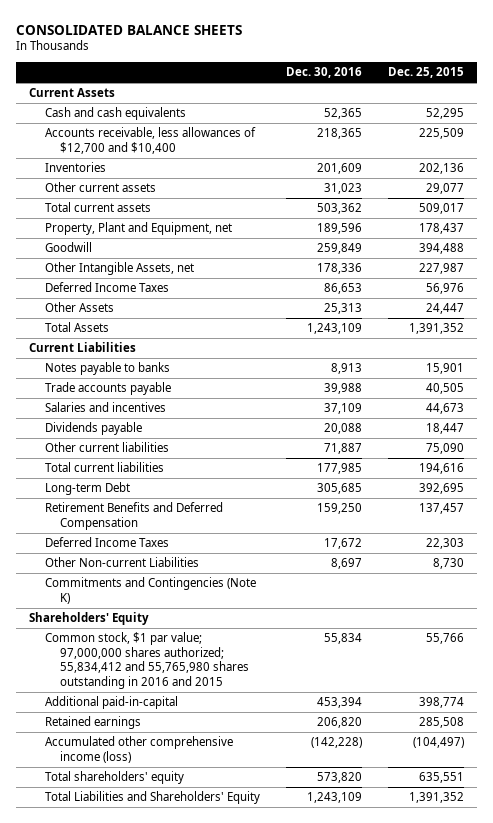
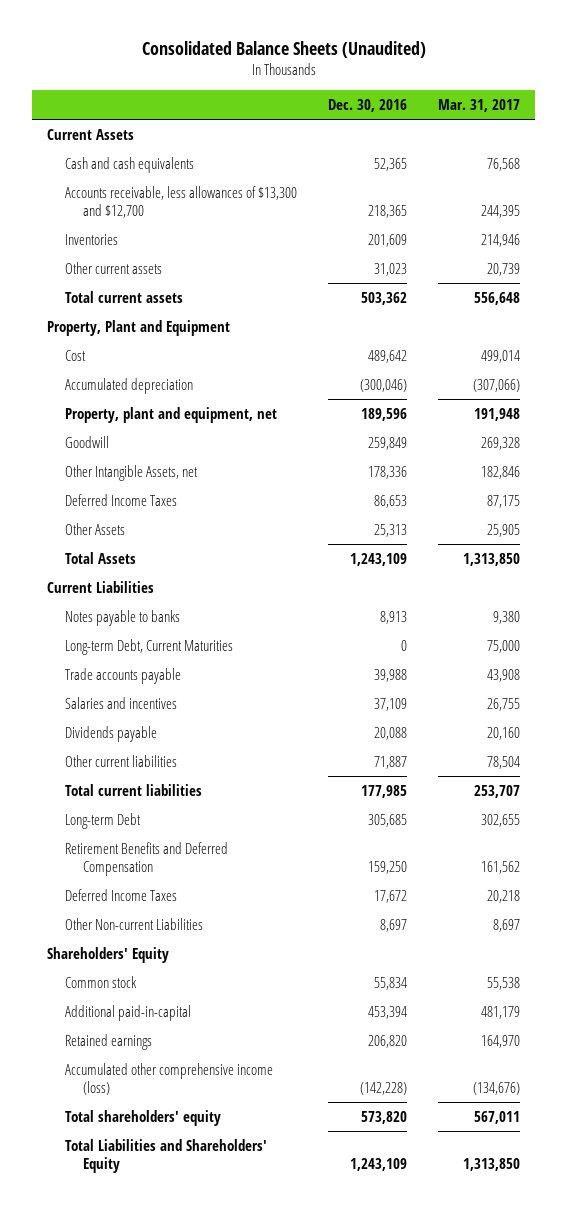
[16,24,243,35] CONSOLIDATED BALANCE SHEETS -> [141,41,426,59] Consolidated Balance Sheets (Unaudited)
[387,67,464,79] Dec. 25, 2015 -> none
none -> [437,99,520,113] Mar. 31, 2017
[44,127,256,154] Accounts receivable, less allowances of $12,700 and $10,400 -> [64,185,297,219] Accounts receivable, less allowances of $13,300 and $12,700
none -> [47,319,231,336] Property, Plant and Equipment
none -> [64,349,86,361] Cost
none -> [64,377,193,394] Accumulated depreciation
[44,222,232,236] Property, Plant and Equipment, net -> [64,406,277,423] Property, plant and equipment, net
none -> [64,638,233,655] Long-term Debt, Current Maturities
[44,577,256,604] Commitments and Contingencies (Note K) -> none
[44,632,249,689] Common stock, $1 par value; 97,000,000 shares authorized; 55,834,412 and 55,765,980 shares outstanding in 2016 and 2015 -> [64,975,137,988] Common stock

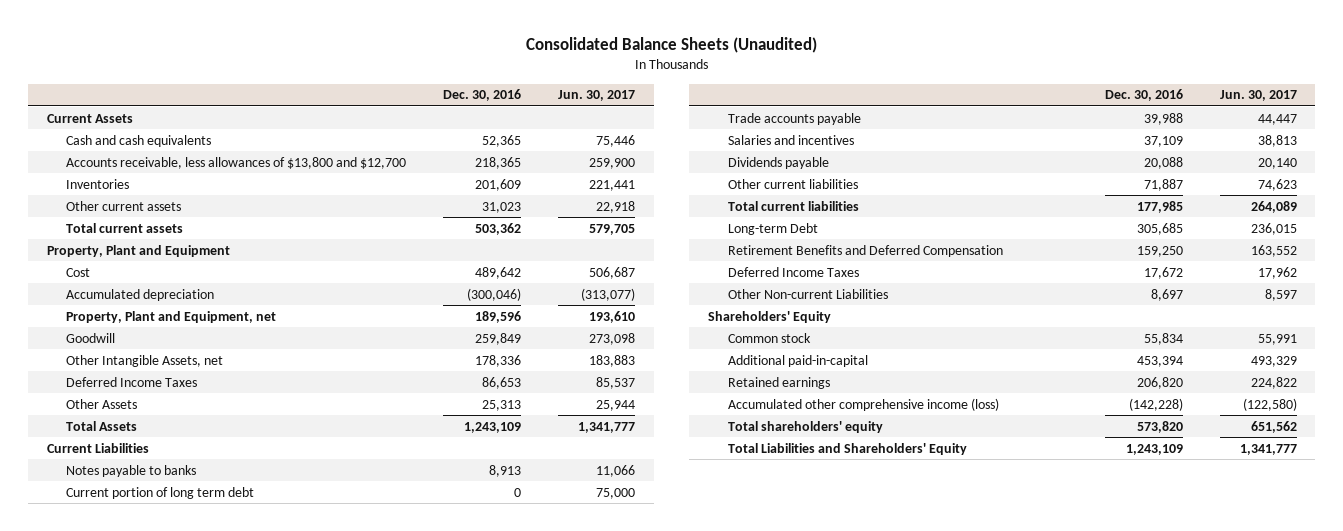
[437,99,520,113] Mar. 31, 2017 -> none
none -> [558,90,636,102] Jun. 30, 2017
[64,185,297,219] Accounts receivable, less allowances of $13,300 and $12,700 -> [66,156,407,169] Accounts receivable, less allowances of $13,800 and $12,700
[64,406,277,423] Property, plant and equipment, net -> [66,310,277,323] Property, Plant and Equipment, net
[64,638,233,655] Long-term Debt, Current Maturities -> [66,486,255,499] Current portion of long term debt

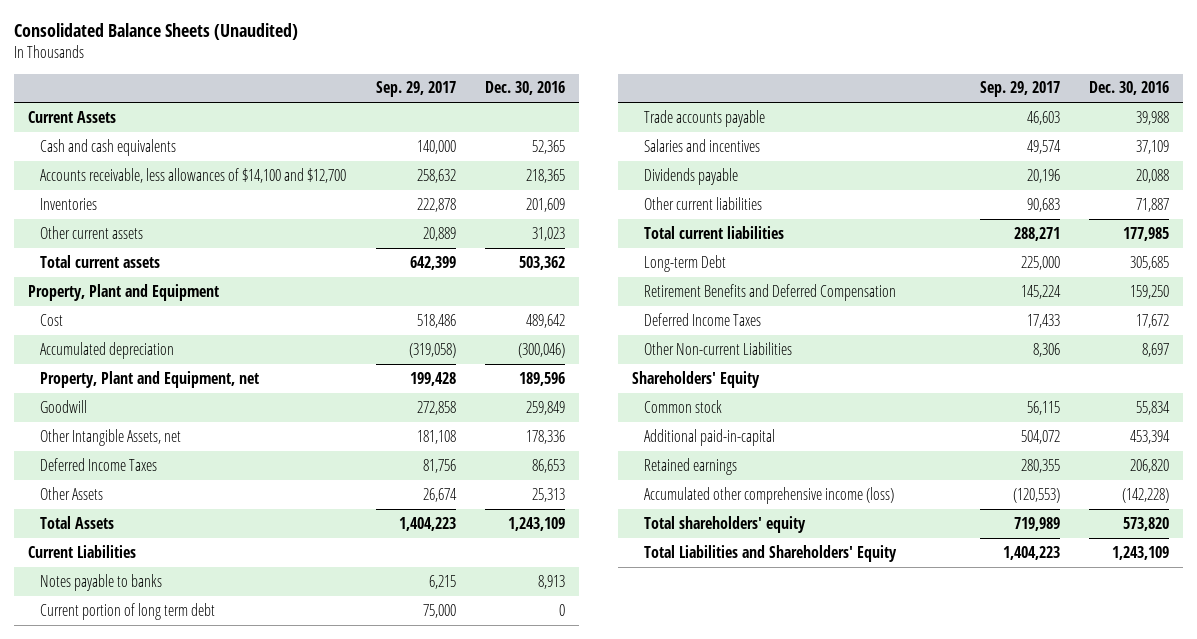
[558,90,636,102] Jun. 30, 2017 -> none
none -> [375,81,456,98] Sep. 29, 2017
[66,156,407,169] Accounts receivable, less allowances of $13,800 and $12,700 -> [40,167,347,183] Accounts receivable, less allowances of $14,100 and $12,700

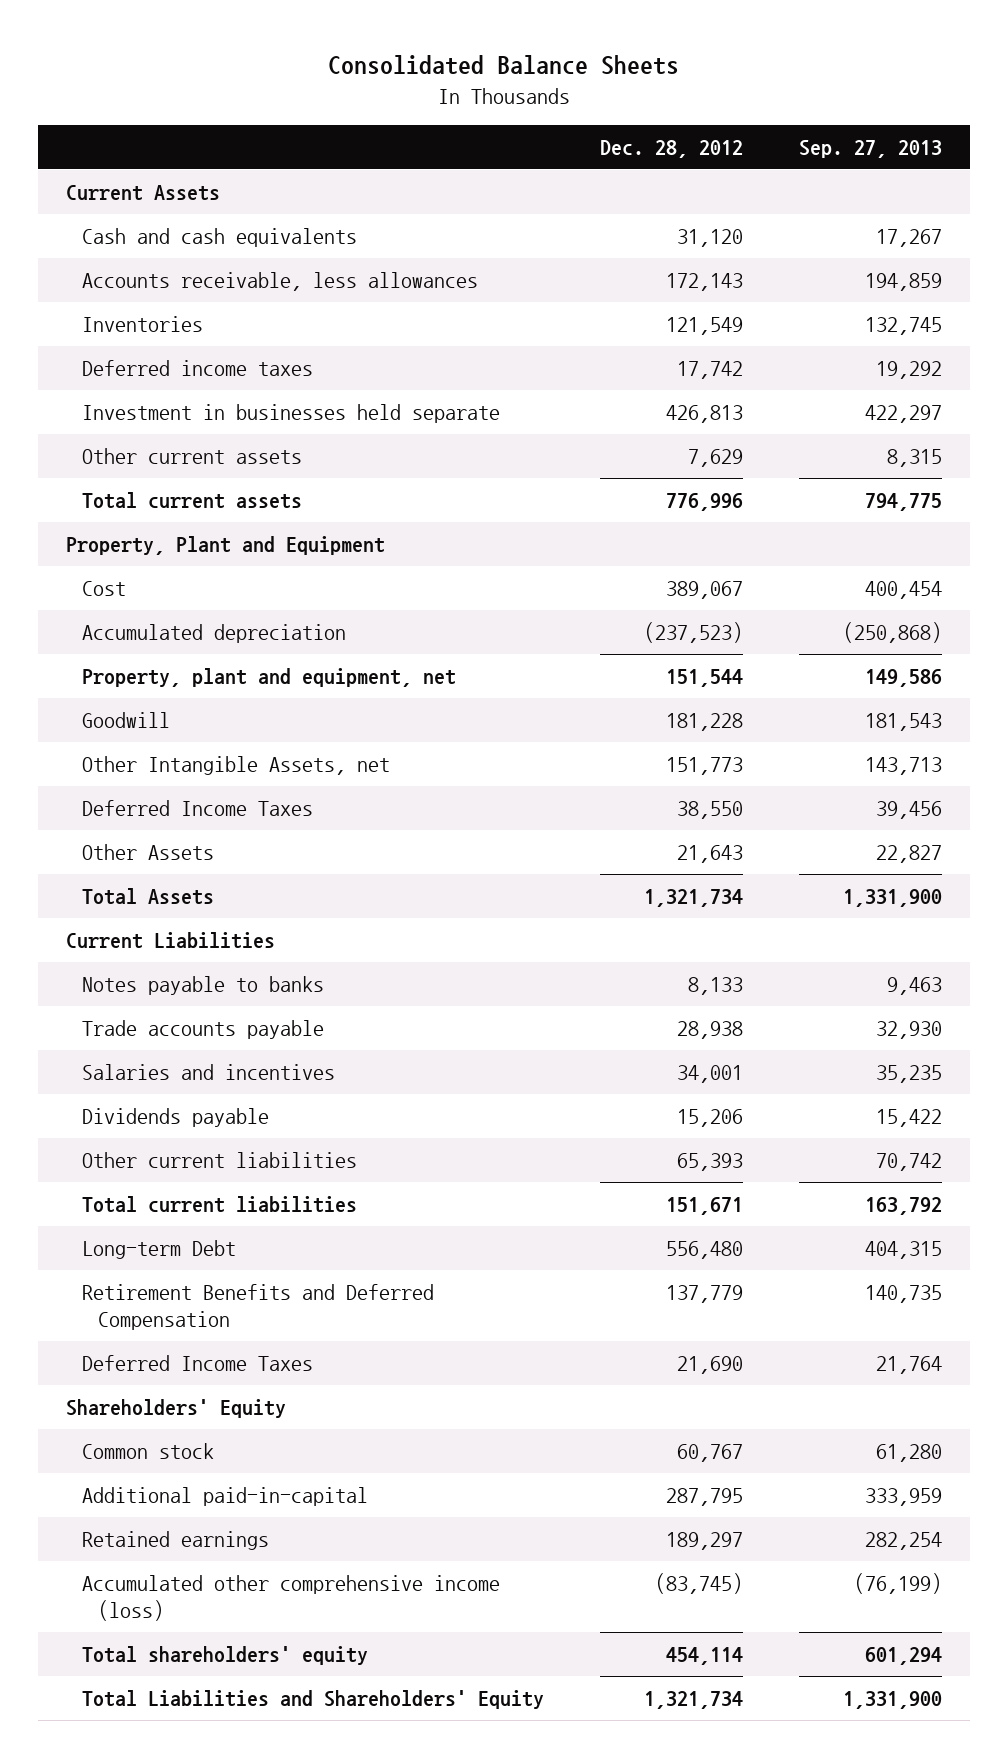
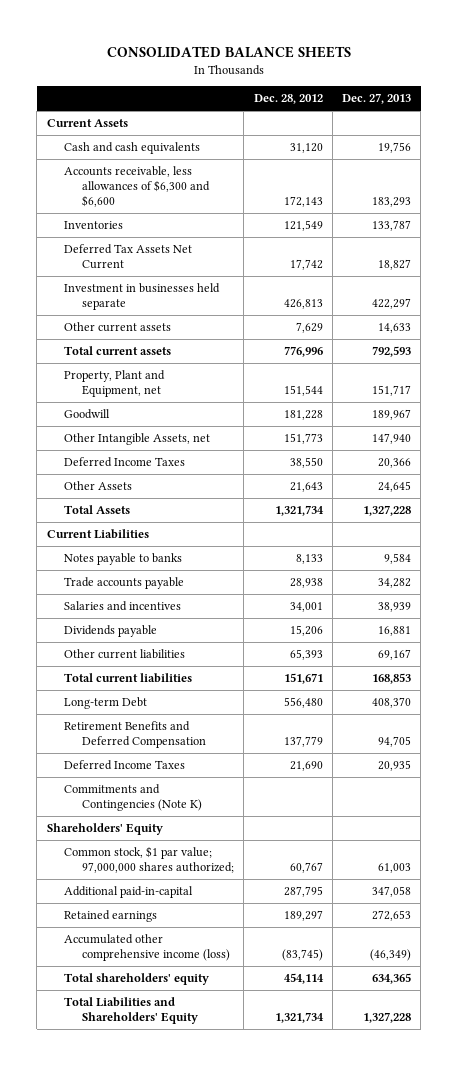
[328,54,680,75] Consolidated Balance Sheets -> [106,45,351,58] CONSOLIDATED BALANCE SHEETS
[799,140,943,159] Sep. 27, 2013 -> none
none -> [342,93,412,105] Dec. 27, 2013
[82,272,479,292] Accounts receivable, less allowances -> [64,166,211,208] Accounts receivable, less allowances of $6,300 and $6,600
[82,360,314,377] Deferred income taxes -> [64,244,193,270] Deferred Tax Assets Net Current
[66,536,386,556] Property, Plant and Equipment -> none
[82,581,127,597] Cost -> none
[82,624,347,644] Accumulated depreciation -> none
[82,668,457,688] Property, plant and equipment, net -> [64,370,166,398] Property, Plant and Equipment, net
none -> [64,784,203,812] Commitments and Contingencies (Note K)
[82,1443,215,1460] Common stock -> [64,846,235,874] Common stock, $1 par value; 97,000,000 shares authorized;

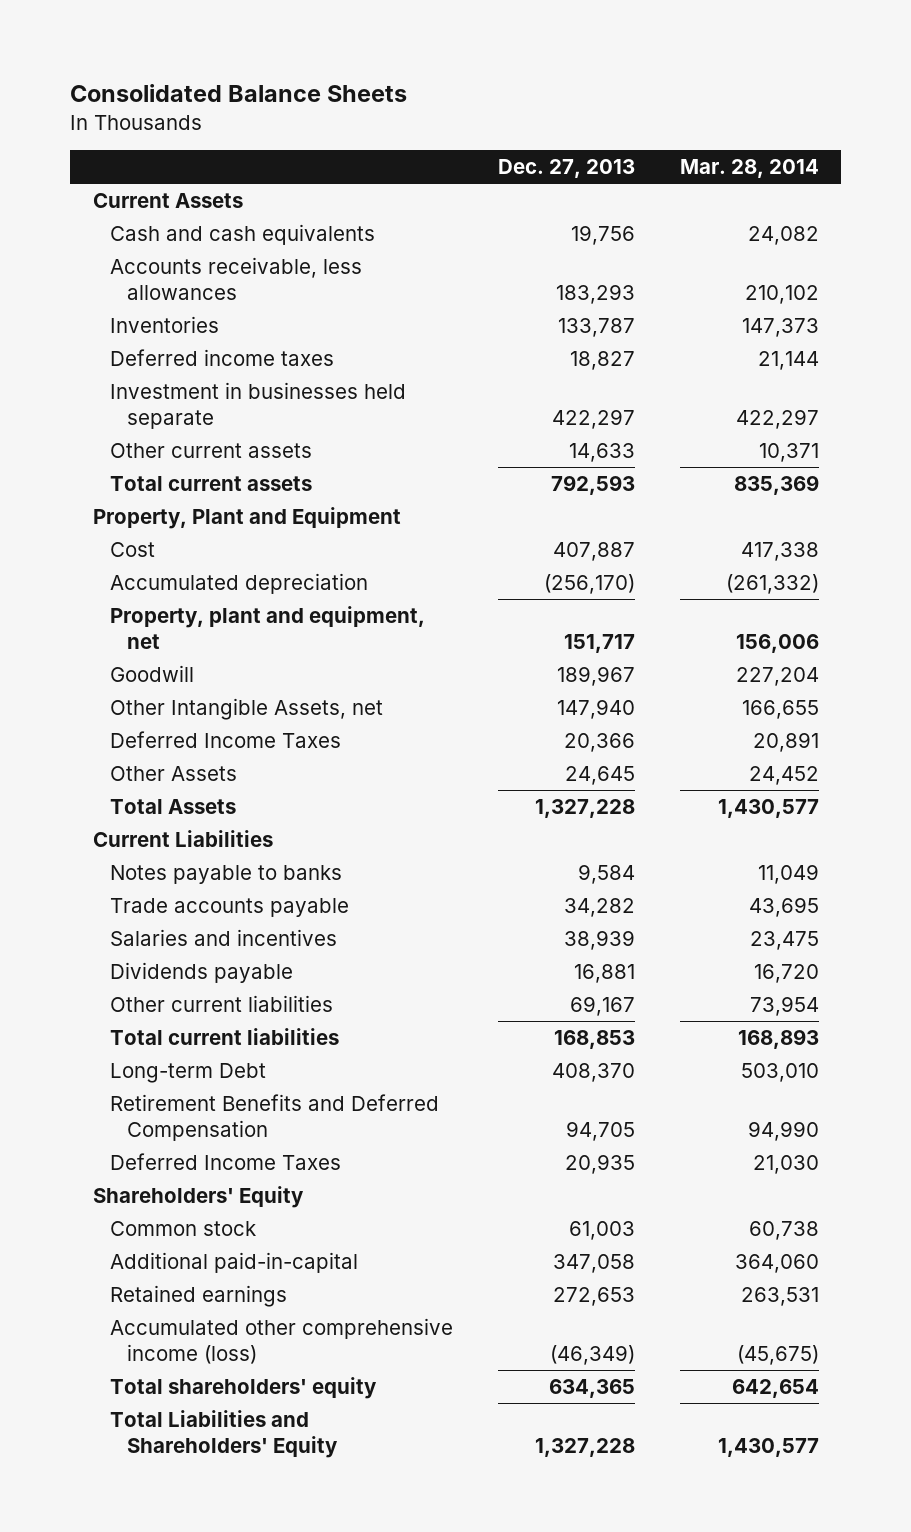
[106,45,351,58] CONSOLIDATED BALANCE SHEETS -> [70,83,408,102] Consolidated Balance Sheets
[253,94,323,105] Dec. 28, 2012 -> none
none -> [679,158,819,178] Mar. 28, 2014
[64,166,211,208] Accounts receivable, less allowances of $6,300 and $6,600 -> [109,257,362,300] Accounts receivable, less allowances
[64,244,193,270] Deferred Tax Assets Net Current -> [109,349,334,367] Deferred income taxes
none -> [92,507,401,530] Property, Plant and Equipment
none -> [109,542,155,558] Cost
none -> [109,573,368,595] Accumulated depreciation
[64,370,166,398] Property, Plant and Equipment, net -> [109,606,425,649] Property, plant and equipment, net
[64,784,203,812] Commitments and Contingencies (Note K) -> none
[64,846,235,874] Common stock, $1 par value; 97,000,000 shares authorized; -> [109,1221,256,1237] Common stock

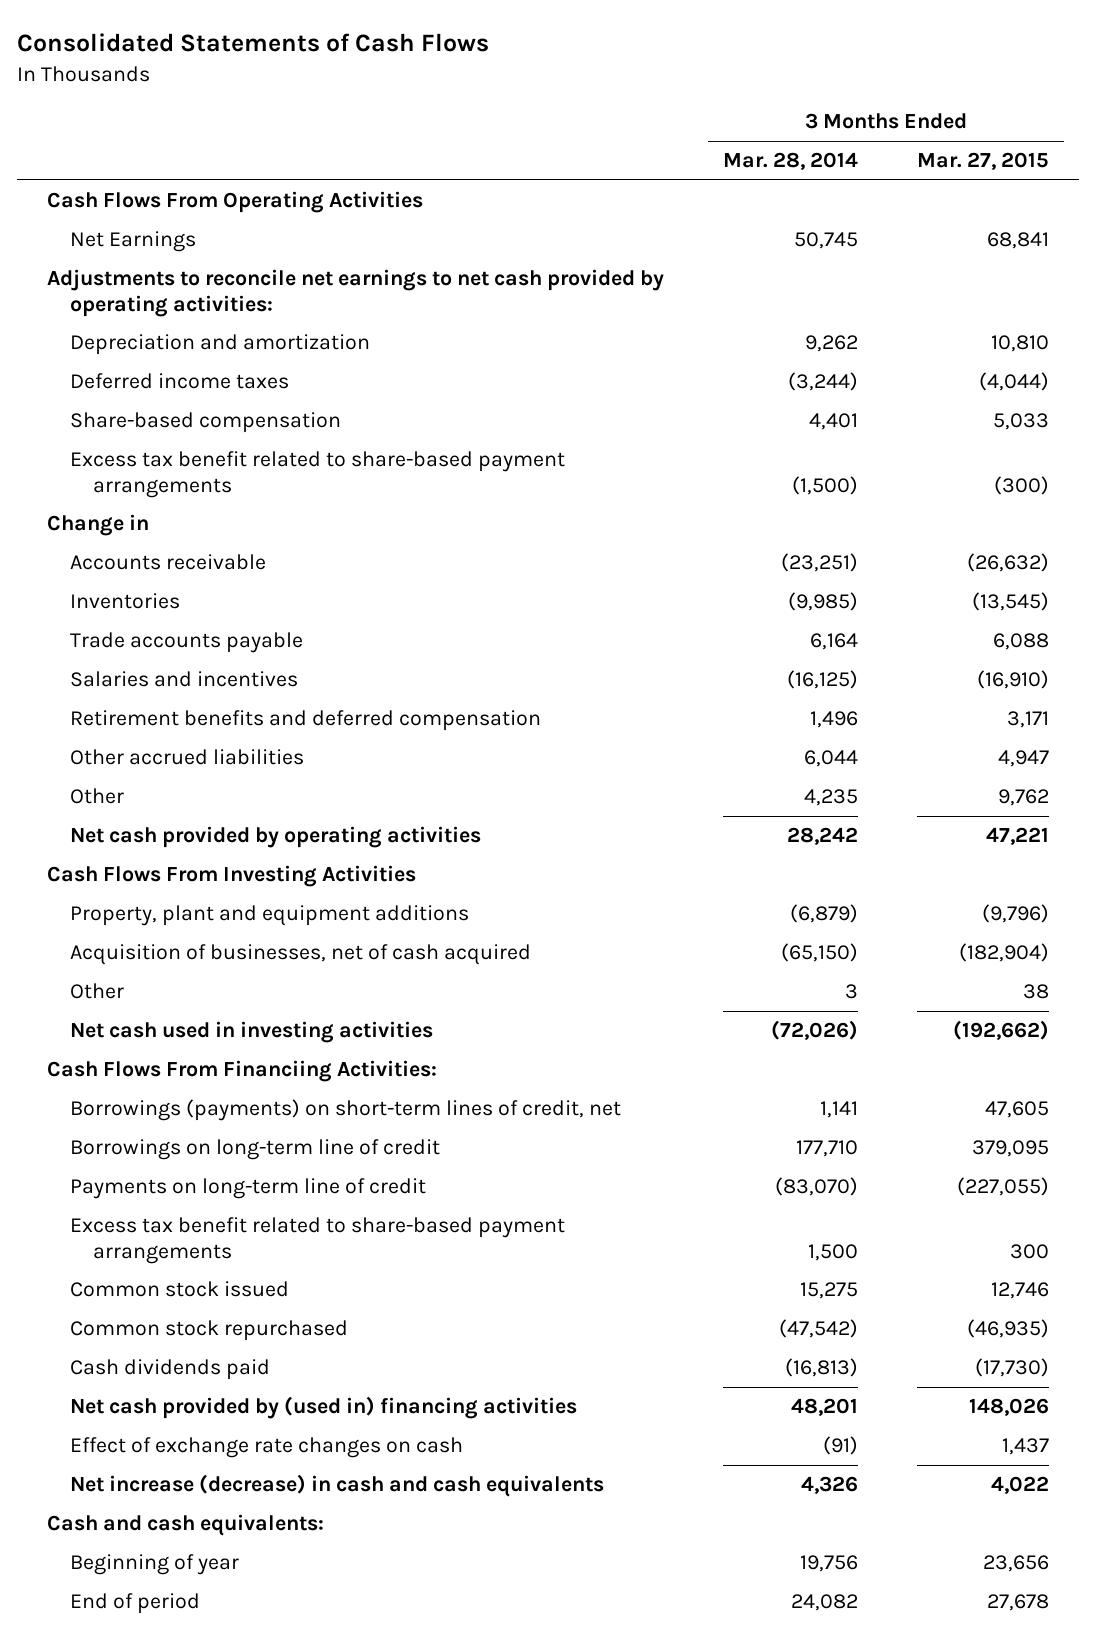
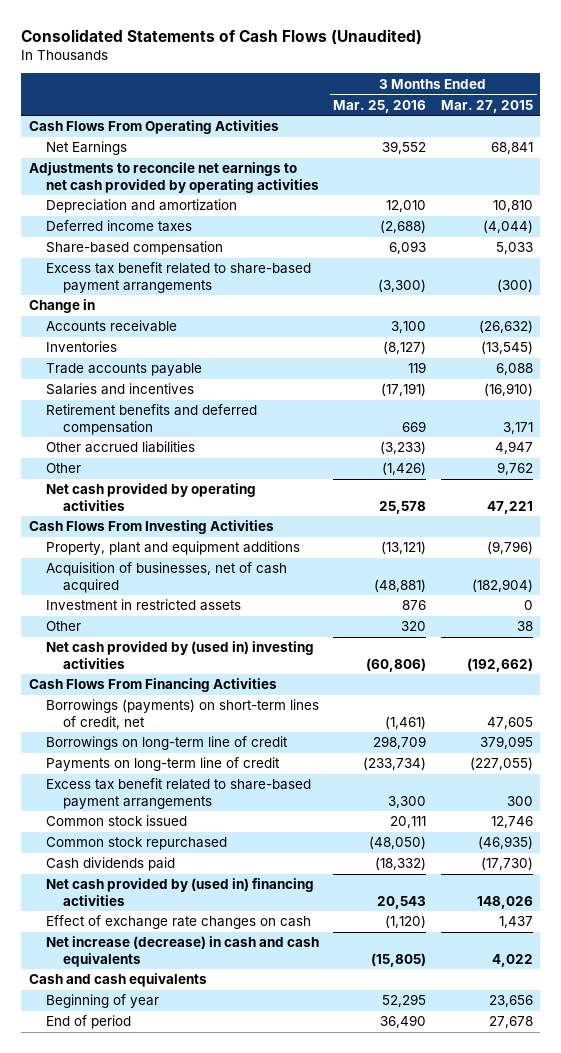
[17,33,490,53] Consolidated Statements of Cash Flows -> [21,28,423,45] Consolidated Statements of Cash Flows (Unaudited)
[723,152,859,171] Mar. 28, 2014 -> none
none -> [333,99,427,113] Mar. 25, 2016
[47,269,665,317] Adjustments to reconcile net earnings to net cash provided by operating activities: -> [28,162,319,193] Adjustments to reconcile net earnings to net cash provided by operating activities
none -> [45,599,241,612] Investment in restricted assets
[69,1021,433,1044] Net cash used in investing activities -> [45,641,314,669] Net cash provided by (used in) investing activities
[47,1060,438,1083] Cash Flows From Financiing Activities: -> [28,678,277,693] Cash Flows From Financing Activities
[47,1514,325,1537] Cash and cash equivalents: -> [28,973,207,988] Cash and cash equivalents

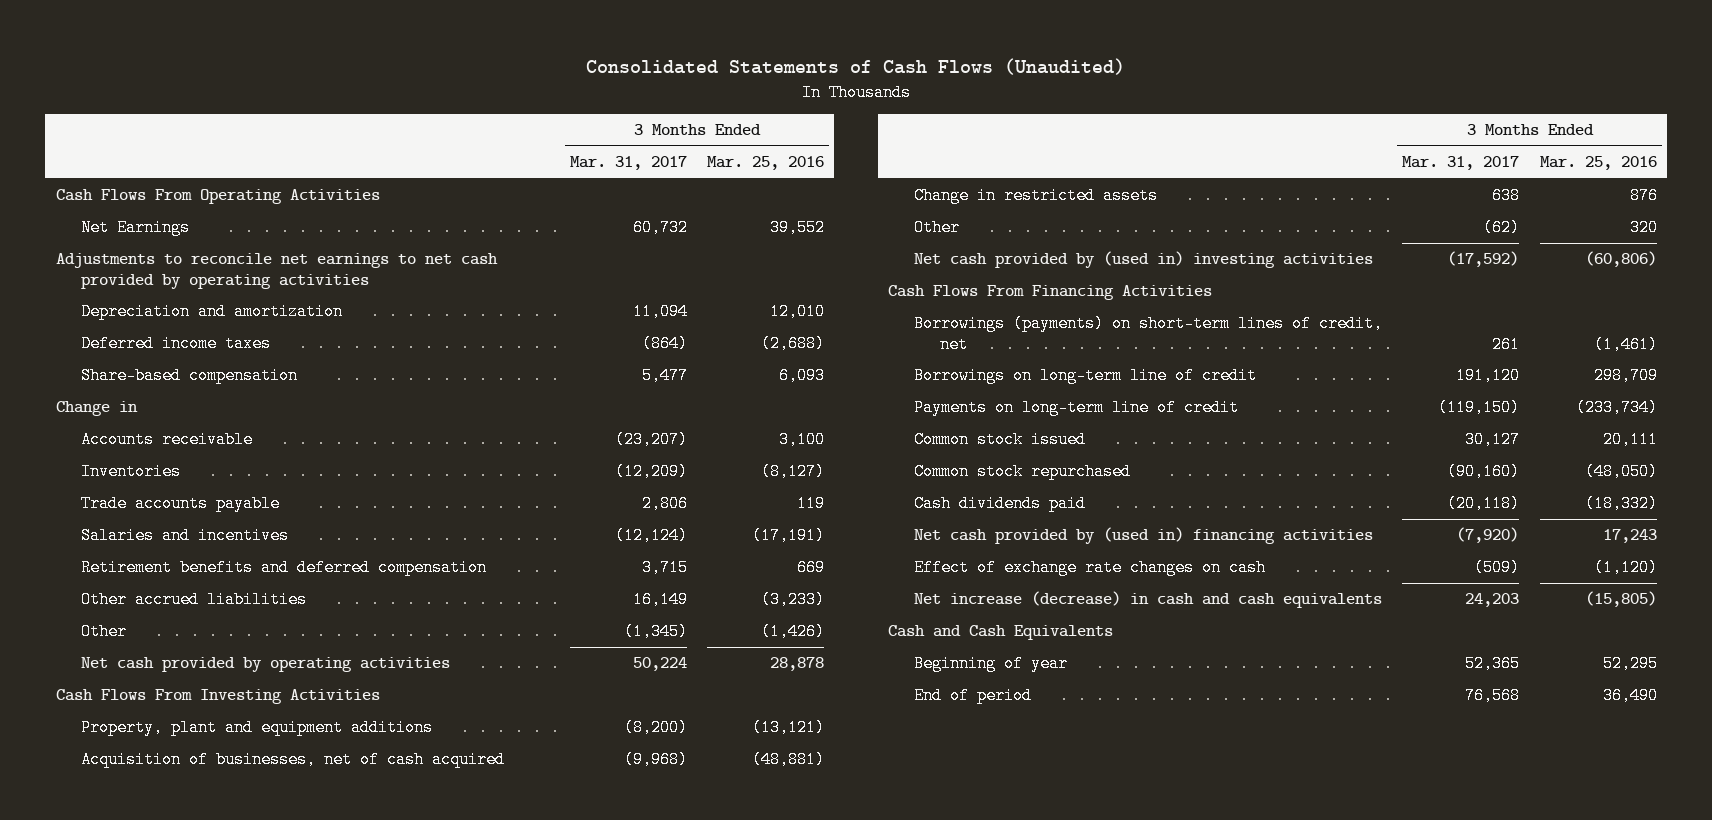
[440,99,533,113] Mar. 27, 2015 -> none
none -> [569,156,687,171] Mar. 31, 2017
[45,262,311,293] Excess tax benefit related to share-based payment arrangements -> none
[379,500,427,514] 25,578 -> [770,657,825,672] 28,878
[45,599,241,612] Investment in restricted assets -> [914,187,1159,205] Change in restricted assets
[45,778,311,809] Excess tax benefit related to share-based payment arrangements -> none
[377,895,427,909] 20,543 -> [1602,529,1657,544] 17,243
[28,973,207,988] Cash and cash equivalents -> [888,625,1114,641] Cash and Cash Equivalents

